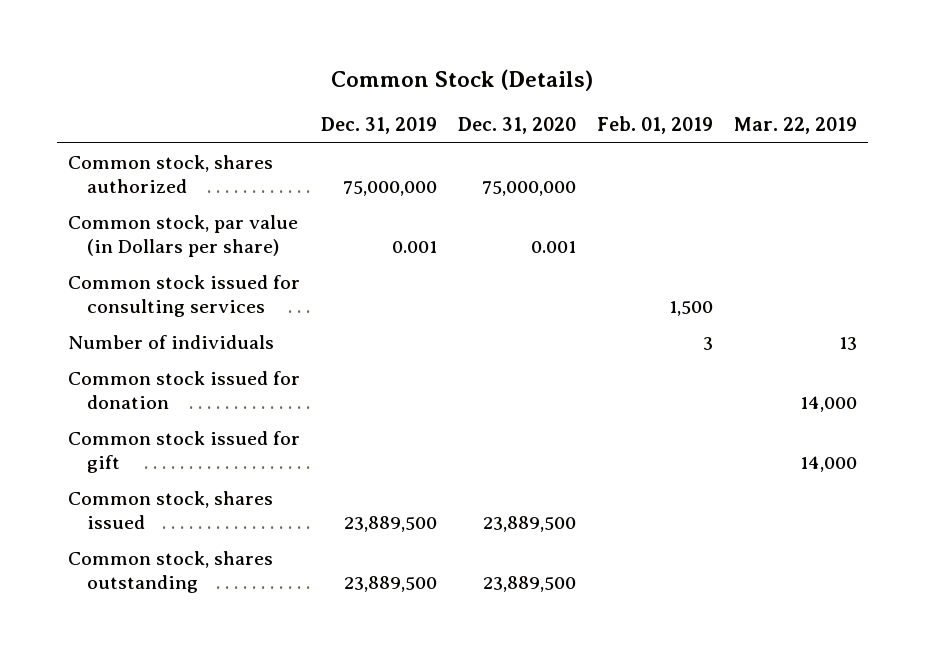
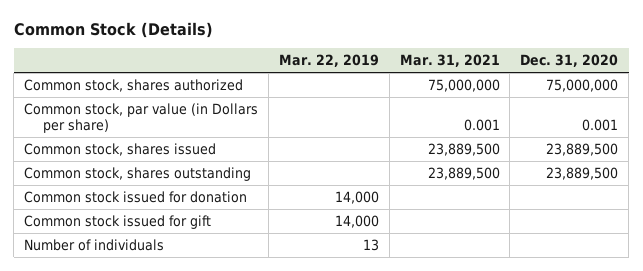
[320,117,437,135] Dec. 31, 2019 -> none
[596,116,713,135] Feb. 01, 2019 -> none
none -> [399,53,500,67] Mar. 31, 2021
[67,274,300,317] Common stock issued for consulting services -> none
[67,370,300,409] Common stock issued for donation -> [24,191,248,204] Common stock issued for donation
[67,430,300,473] Common stock issued for gift -> [24,215,212,230] Common stock issued for gift
[67,334,274,349] Number of individuals -> [24,239,165,252] Number of individuals

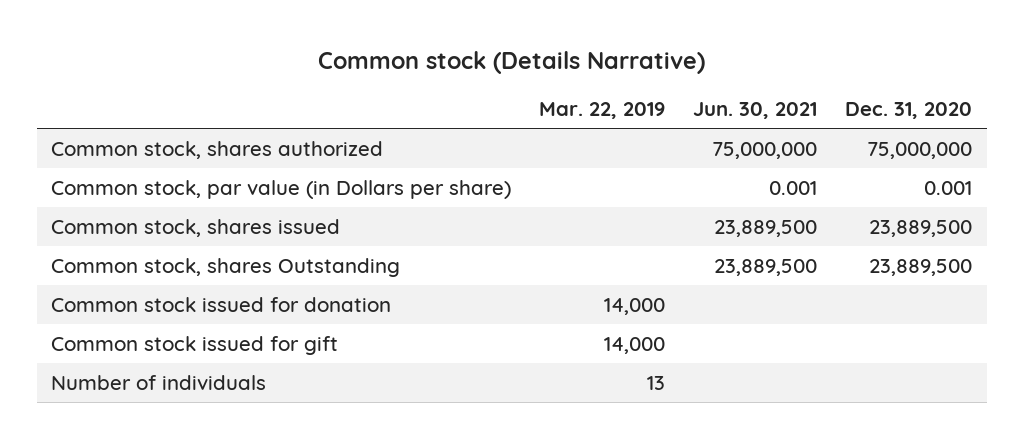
[13,21,213,38] Common Stock (Details) -> [317,50,705,74] Common stock (Details Narrative)
[399,53,500,67] Mar. 31, 2021 -> none
none -> [693,102,818,120] Jun. 30, 2021
[24,167,252,182] Common stock, shares outstanding -> [50,257,400,277] Common stock, shares Outstanding

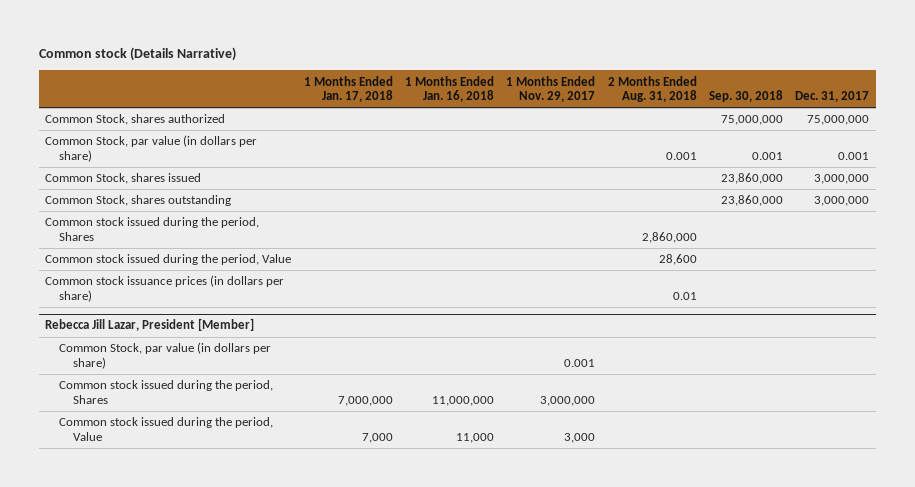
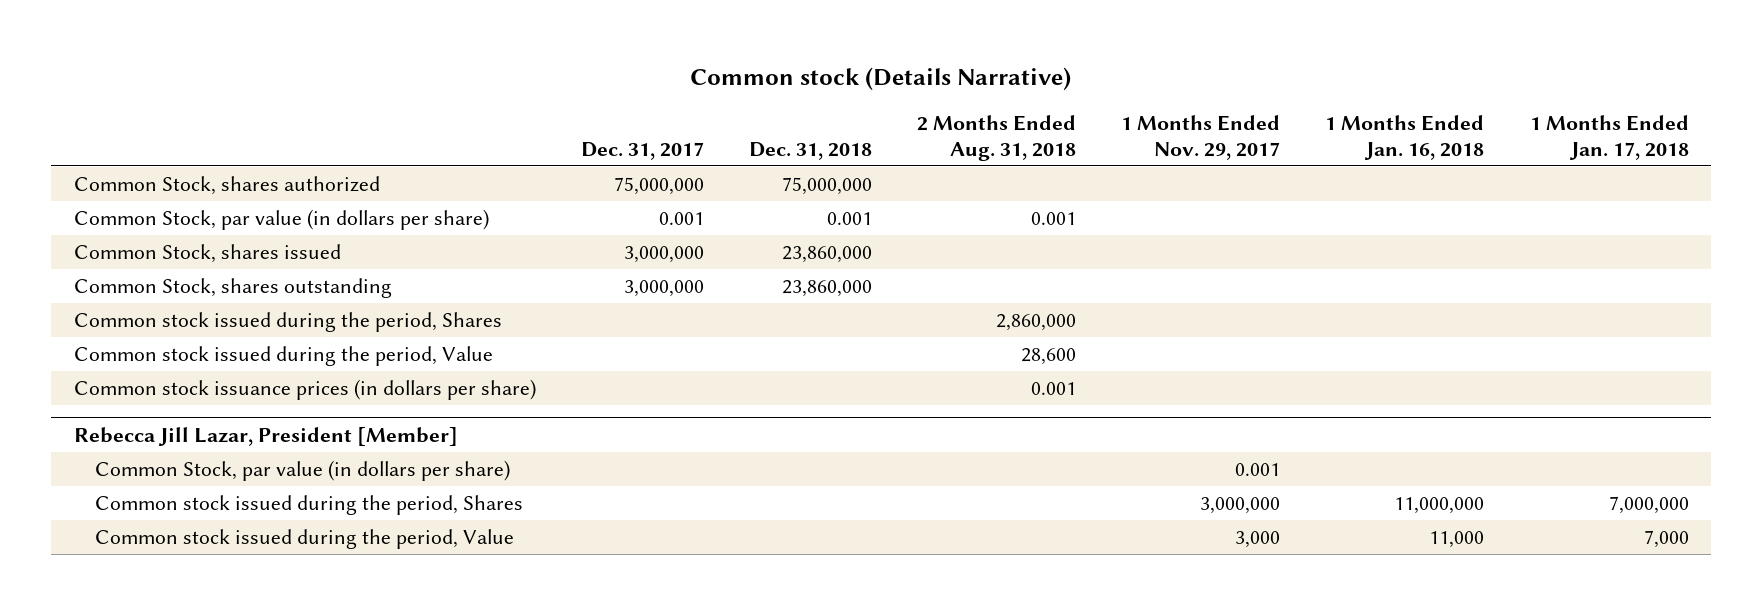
[709,90,784,103] Sep. 30, 2018 -> none
none -> [749,141,873,160] Dec. 31, 2018
[672,291,697,300] 0.01 -> [1031,381,1077,395] 0.001

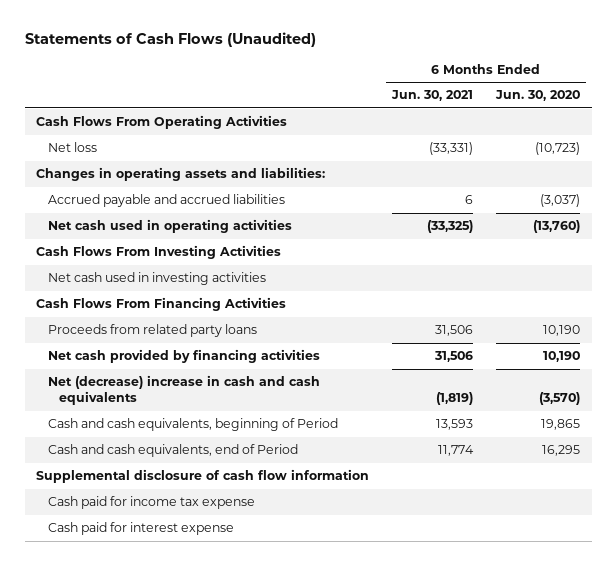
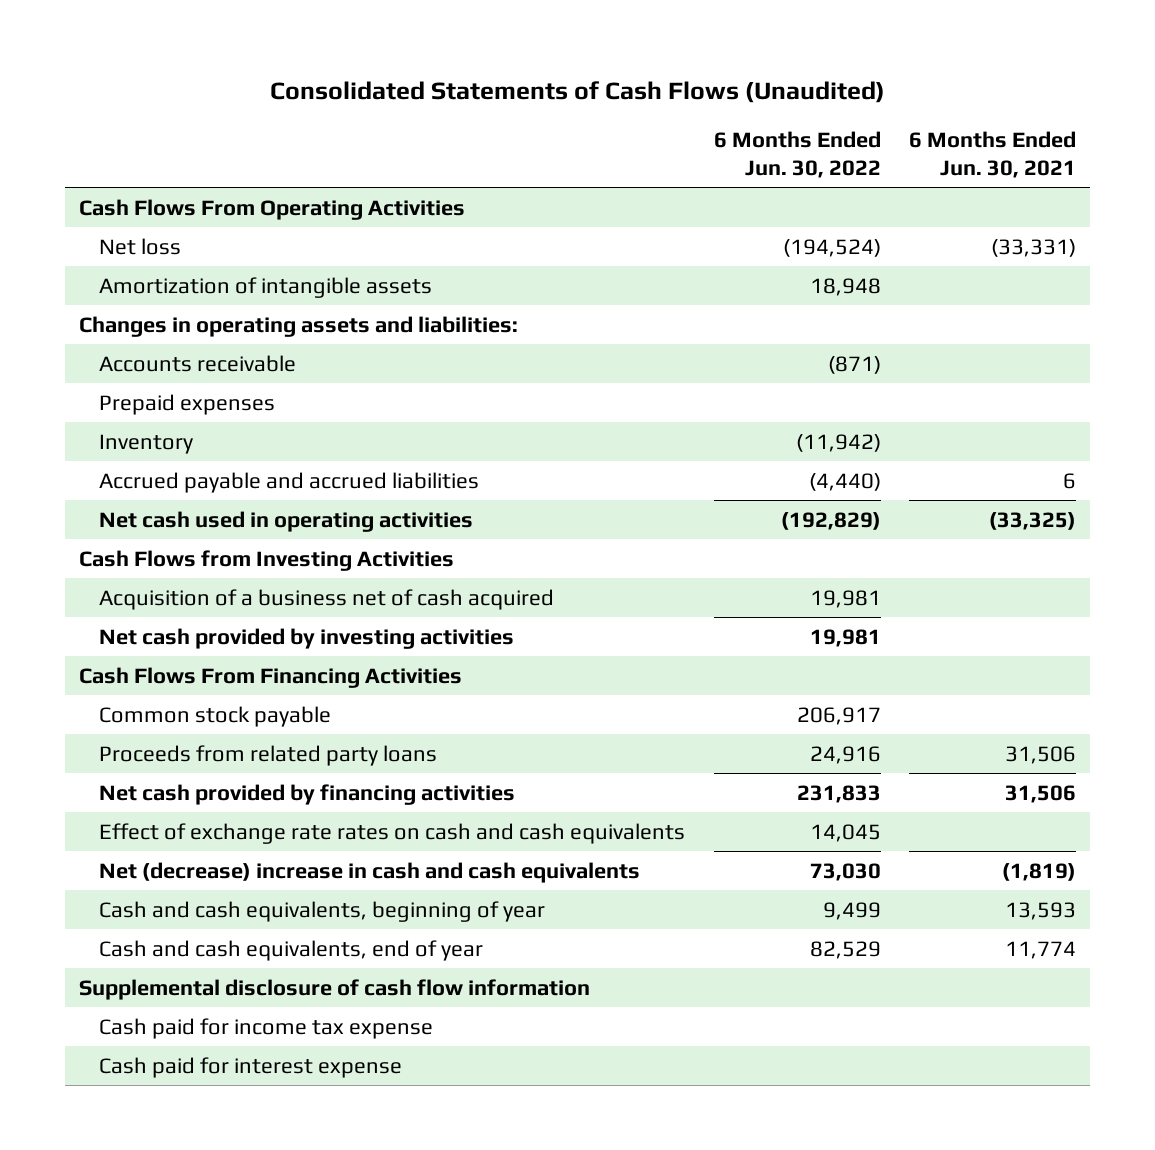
[24,32,316,48] Statements of Cash Flows (Unaudited) -> [269,80,885,103] Consolidated Statements of Cash Flows (Unaudited)
[495,90,581,102] Jun. 30, 2020 -> none
none -> [713,131,881,178] 6 Months Ended Jun. 30, 2022
none -> [99,276,433,298] Amortization of intangible assets
none -> [99,354,297,372] Accounts receivable
none -> [99,393,276,415] Prepaid expenses
none -> [99,433,194,454] Inventory
[36,245,282,260] Cash Flows From Investing Activities -> [79,549,455,571] Cash Flows from Investing Activities
none -> [99,588,555,610] Acquisition of a business net of cash acquired
[47,272,266,286] Net cash used in investing activities -> [99,627,515,649] Net cash provided by investing activities
none -> [99,705,332,727] Common stock payable
none -> [99,822,686,844] Effect of exchange rate rates on cash and cash equivalents
[47,418,338,432] Cash and cash equivalents, beginning of Period -> [99,900,546,922] Cash and cash equivalents, beginning of year
[47,444,298,458] Cash and cash equivalents, end of Period -> [99,939,484,961] Cash and cash equivalents, end of year

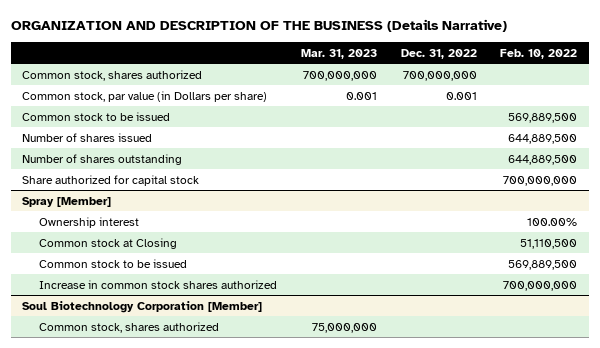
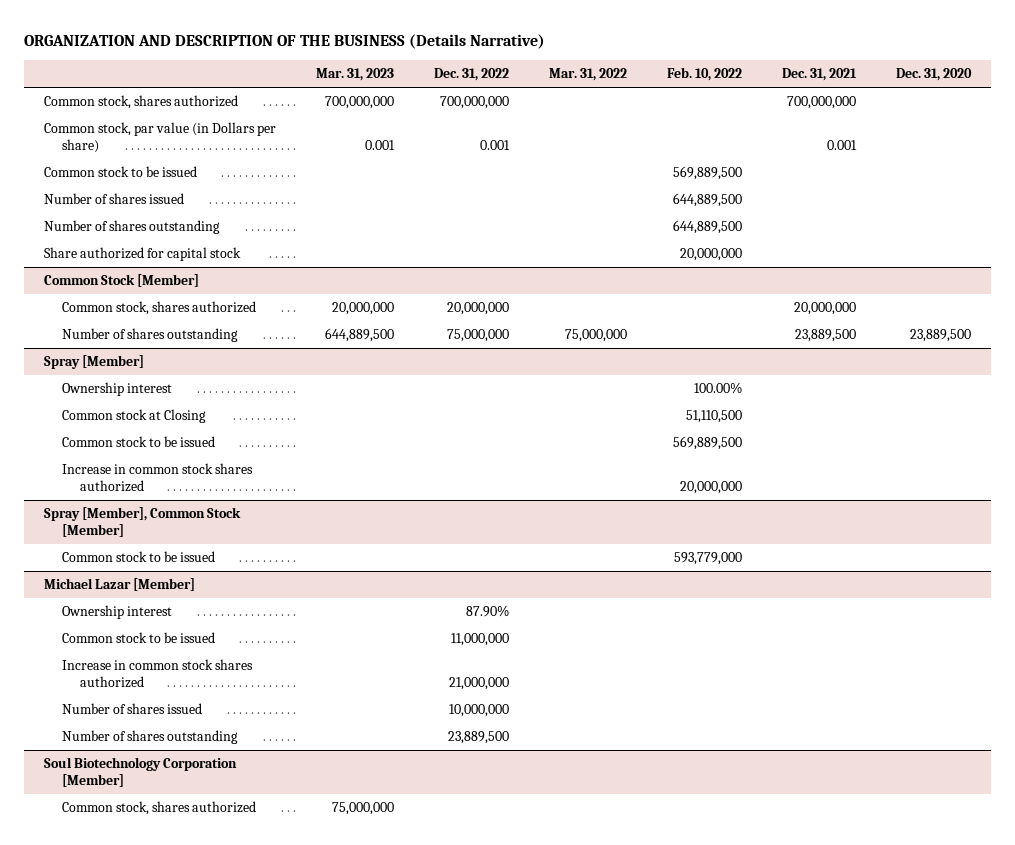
none -> [549,68,628,82] Mar. 31, 2022
none -> [781,68,857,82] Dec. 31, 2021
none -> [895,68,972,82] Dec. 31, 2020
[503,175,578,186] 700,000,000 -> [679,248,742,262] 20,000,000
none -> [44,274,200,288] Common Stock [Member]
none -> [62,301,257,316] Common stock, shares authorized
none -> [62,328,239,343] Number of shares outstanding
[503,280,578,291] 700,000,000 -> [679,480,742,494] 20,000,000
none -> [44,507,242,537] Spray [Member], Common Stock [Member]
none -> [62,551,216,563] Common stock to be issued
none -> [44,578,196,592] Michael Lazar [Member]
none -> [62,605,173,620] Ownership interest
none -> [62,632,216,644] Common stock to be issued
none -> [62,659,254,688] Increase in common stock shares authorized
none -> [62,703,203,715] Number of shares issued
none -> [62,730,239,745] Number of shares outstanding

